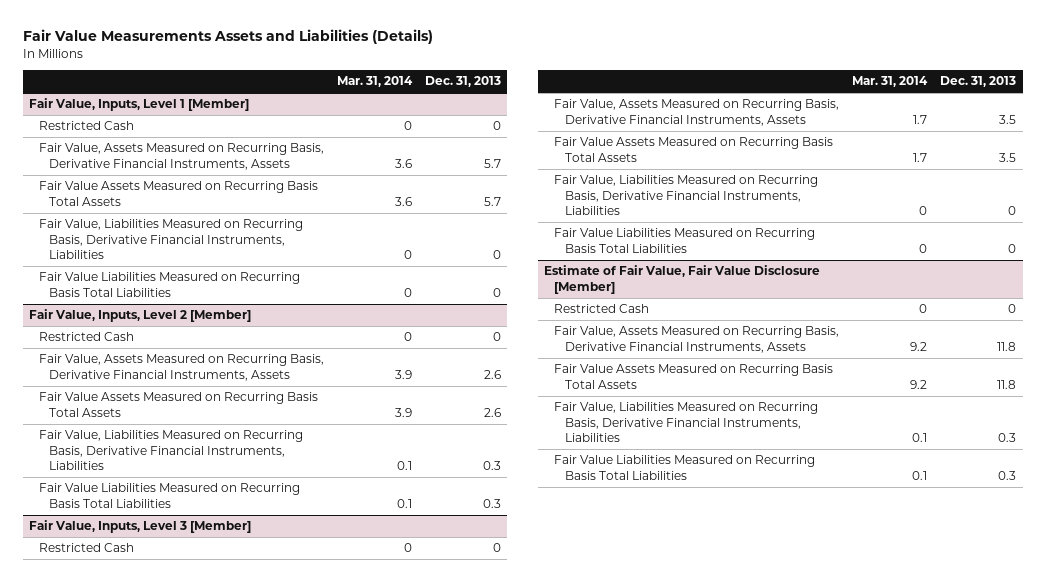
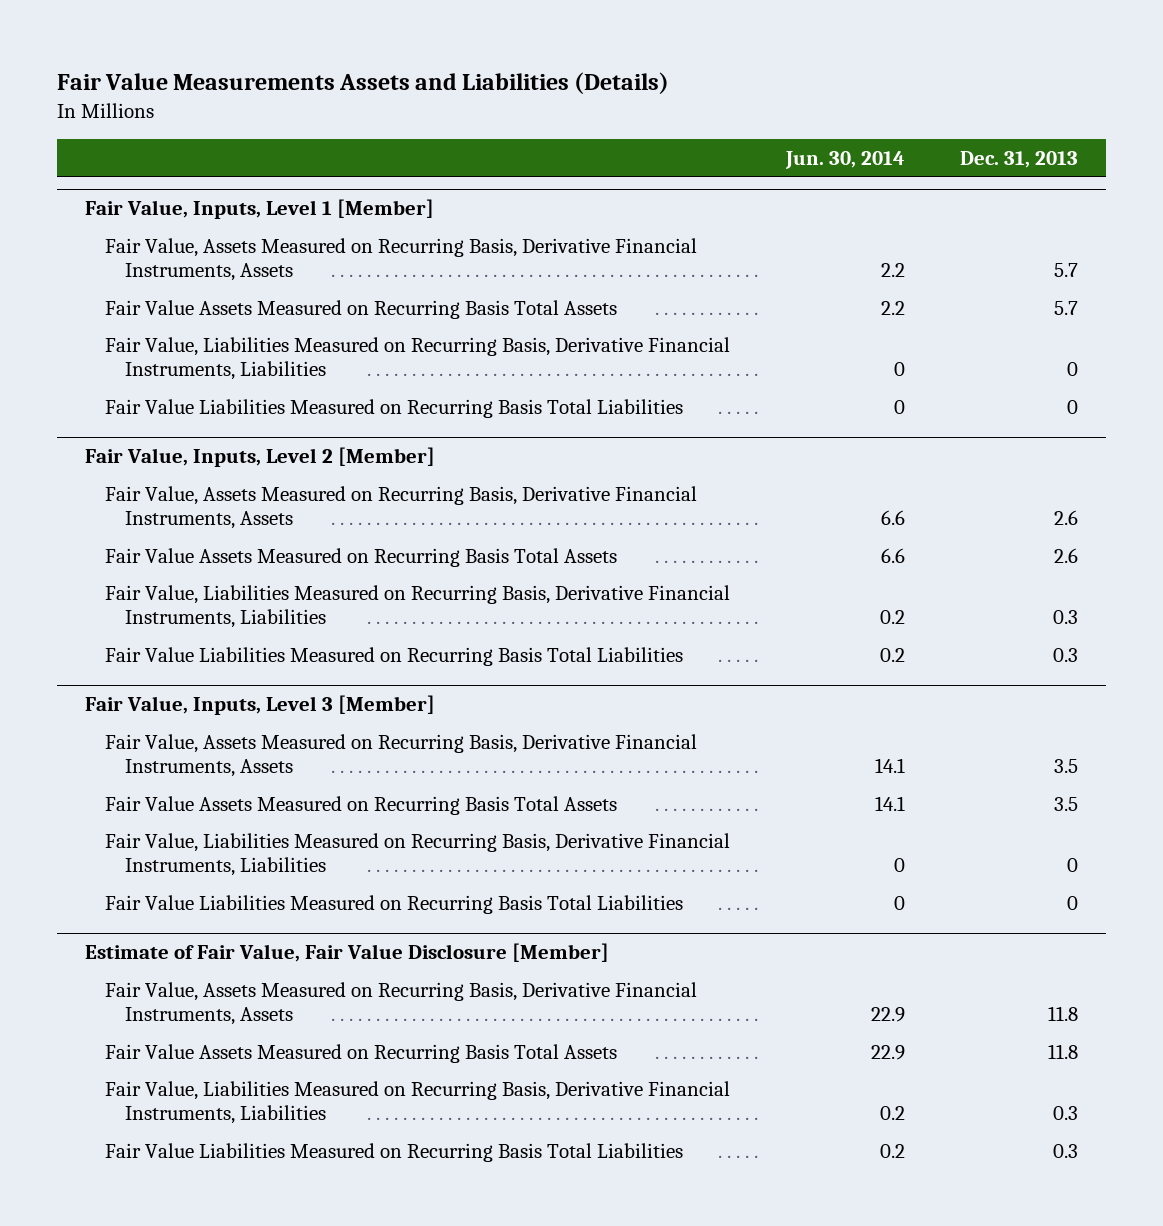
[337,76,414,88] Mar. 31, 2014 -> none
none -> [784,150,905,169] Jun. 30, 2014
[39,121,135,131] Restricted Cash -> none
[39,332,135,342] Restricted Cash -> none
[39,543,135,553] Restricted Cash -> none
[554,304,650,314] Restricted Cash -> none

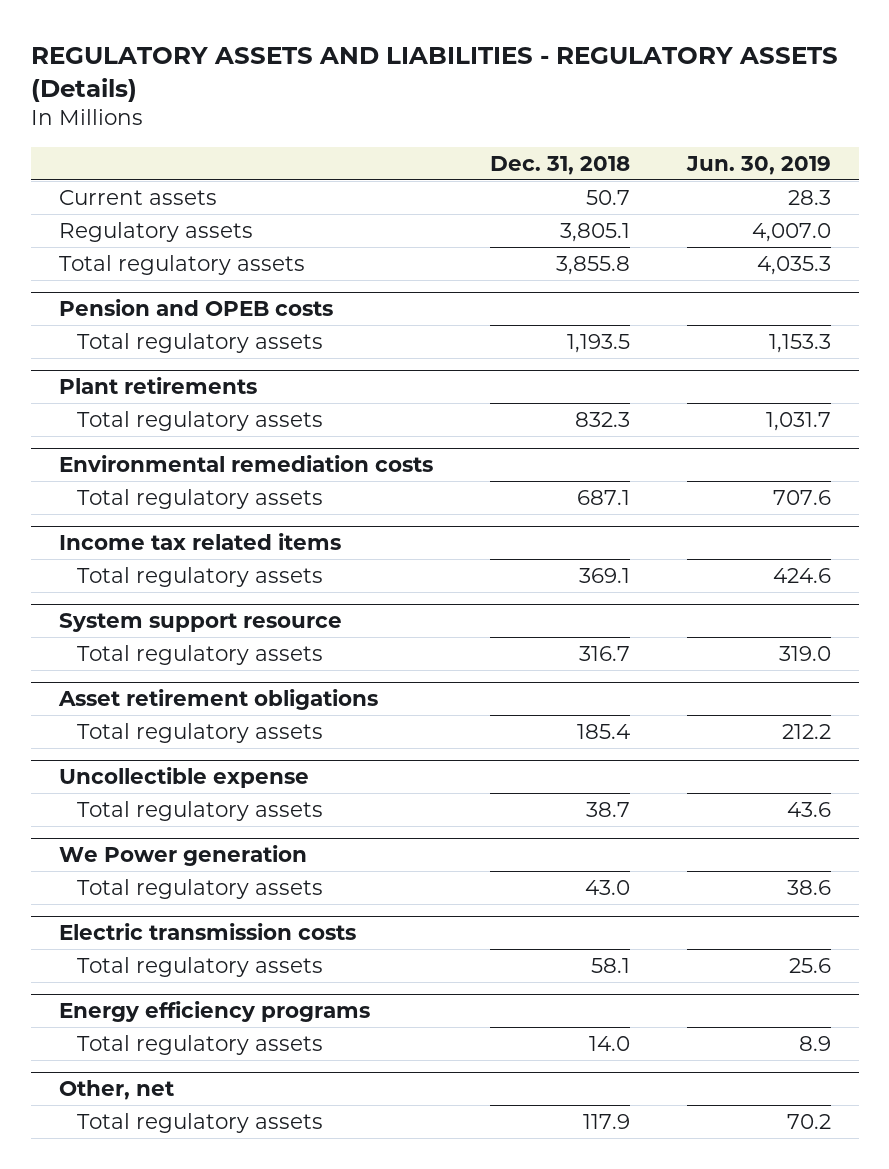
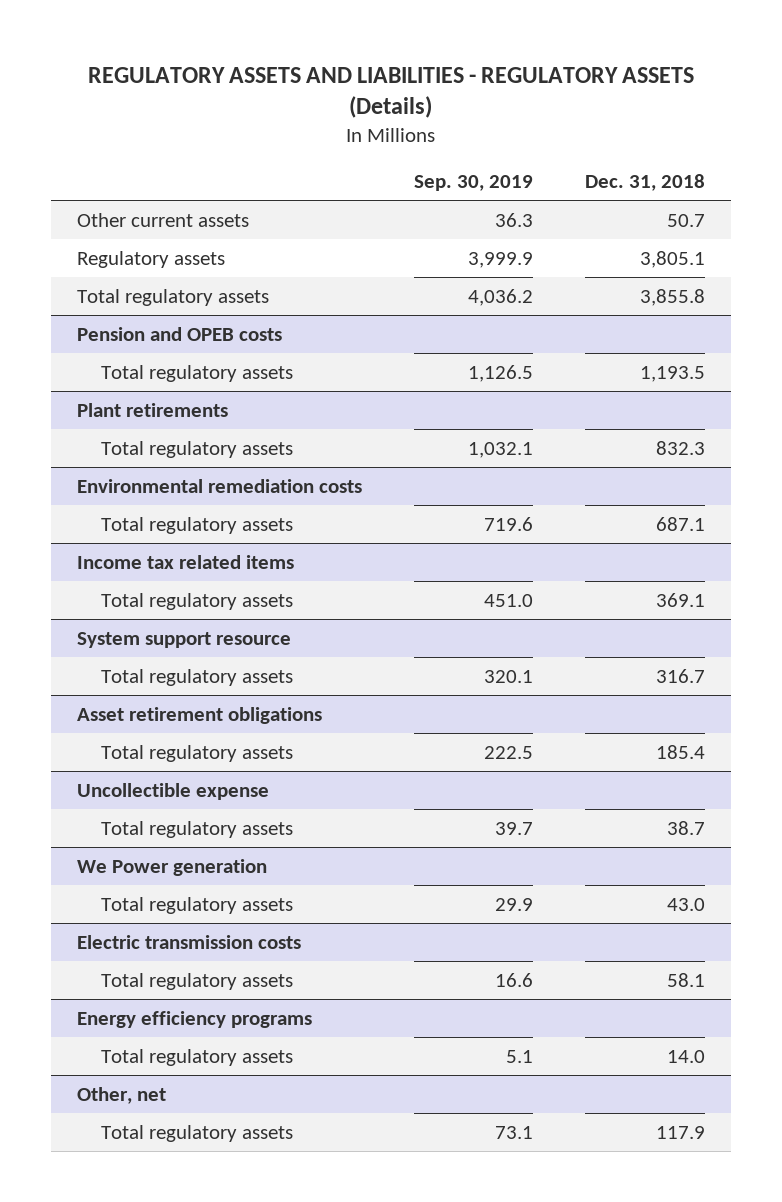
[685,155,831,175] Jun. 30, 2019 -> none
none -> [414,174,534,191] Sep. 30, 2019
[58,190,217,206] Current assets -> [77,212,250,227] Other current assets

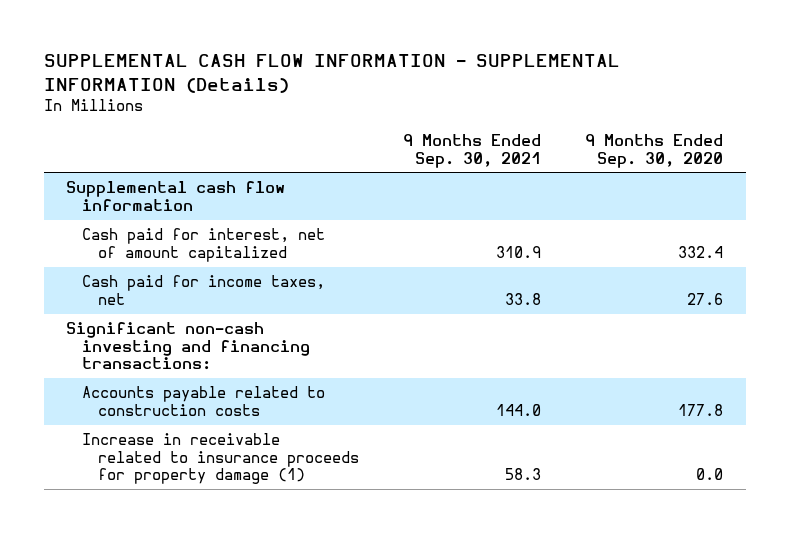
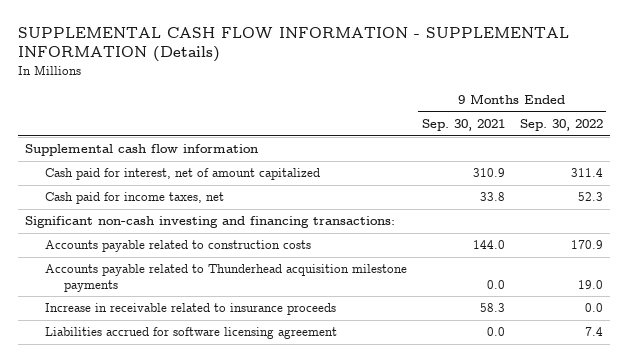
[585,133,724,168] 9 Months Ended Sep. 30, 2020 -> none
none -> [519,119,603,132] Sep. 30, 2022
none -> [44,264,407,292] Accounts payable related to Thunderhead acquisition milestone payments
[82,433,359,485] Increase in receivable related to insurance proceeds for property damage (1) -> [44,303,336,316] Increase in receivable related to insurance proceeds
none -> [44,327,337,340] Liabilities accrued for software licensing agreement

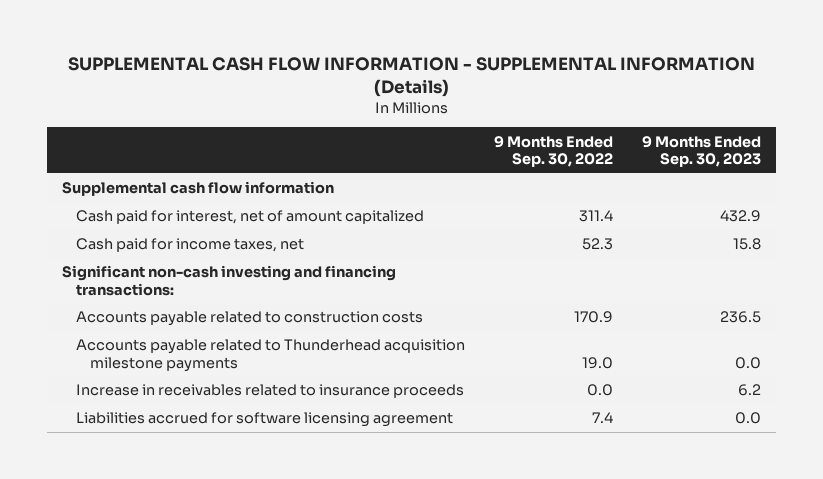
[421,119,505,132] Sep. 30, 2021 -> none
none -> [642,135,762,168] 9 Months Ended Sep. 30, 2023
[44,303,336,316] Increase in receivable related to insurance proceeds -> [76,384,465,399] Increase in receivables related to insurance proceeds

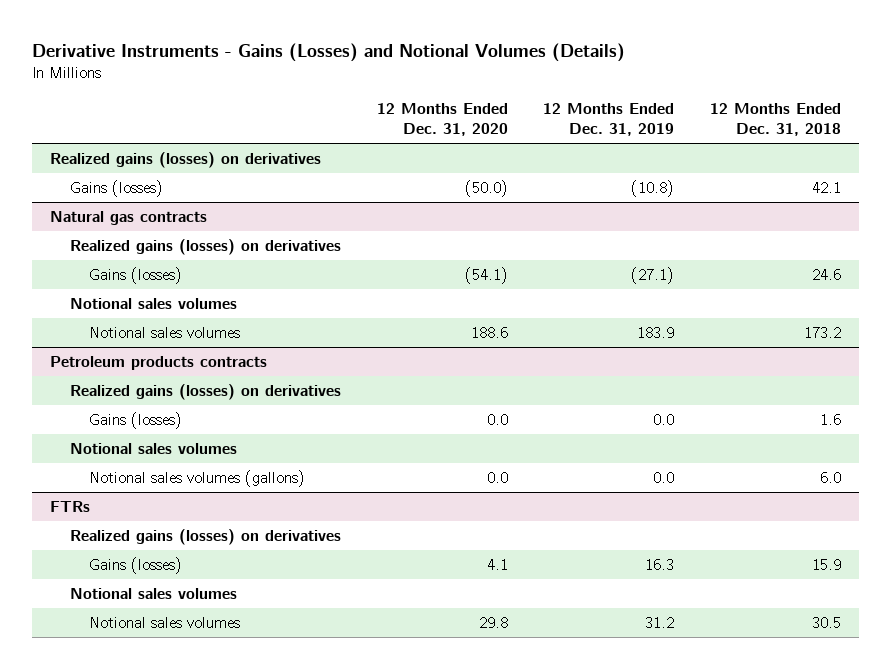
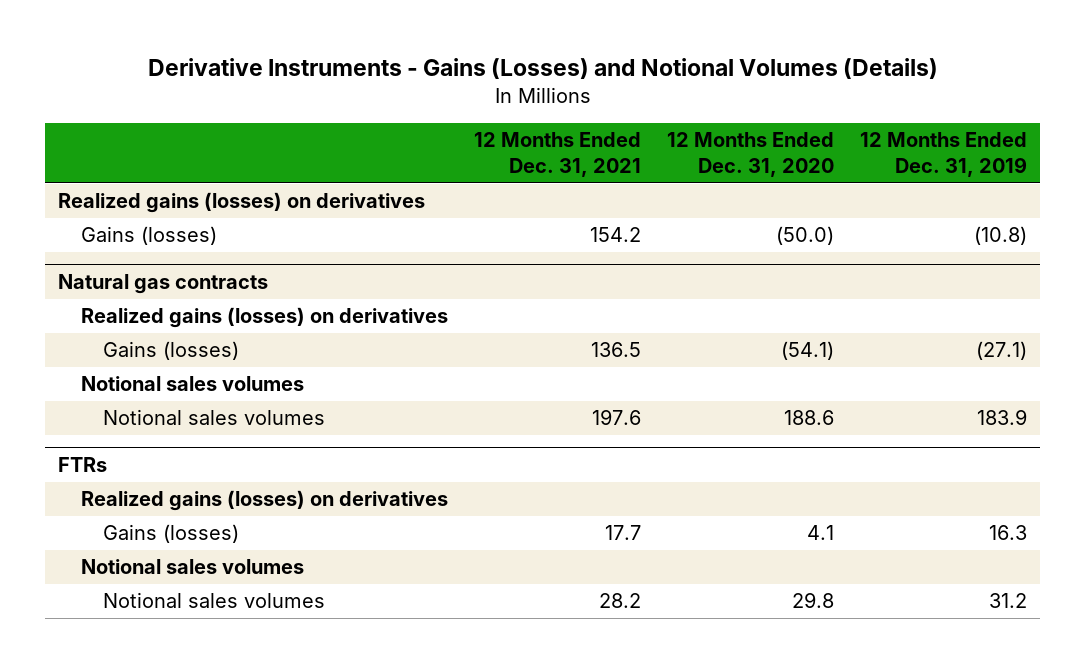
[710,102,842,136] 12 Months Ended Dec. 31, 2018 -> none
none -> [473,131,641,177] 12 Months Ended Dec. 31, 2021
[50,356,268,371] Petroleum products contracts -> none
[69,384,341,401] Realized gains (losses) on derivatives -> none
[88,412,182,430] Gains (losses) -> none
[69,443,237,455] Notional sales volumes -> none
[88,470,305,488] Notional sales volumes (gallons) -> none

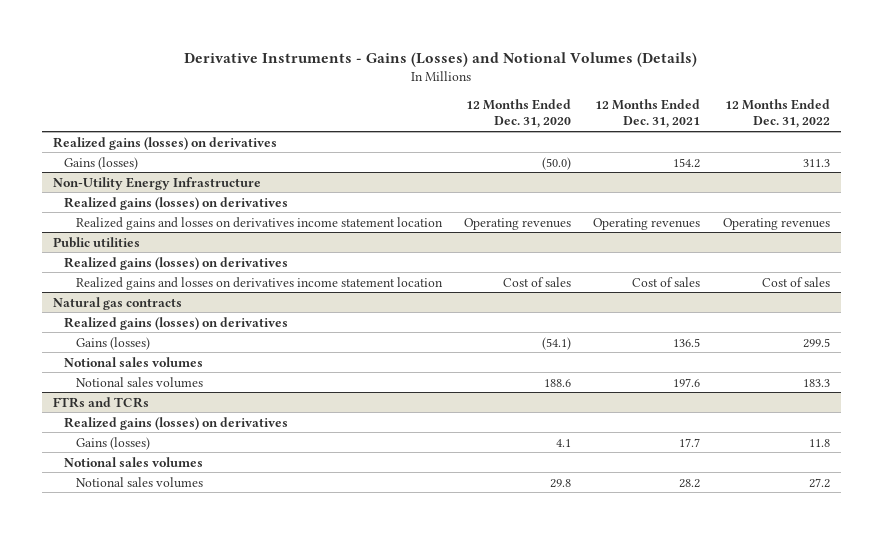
[860,131,1028,177] 12 Months Ended Dec. 31, 2019 -> none
none -> [724,98,830,129] 12 Months Ended Dec. 31, 2022
none -> [53,176,262,190] Non-Utility Energy Infrastructure
none -> [64,196,289,210] Realized gains (losses) on derivatives
none -> [75,216,443,230] Realized gains and losses on derivatives income statement location
none -> [53,236,141,248] Public utilities
none -> [64,256,289,270] Realized gains (losses) on derivatives
none -> [75,276,443,290] Realized gains and losses on derivatives income statement location
[57,457,107,473] FTRs -> [53,396,150,408] FTRs and TCRs

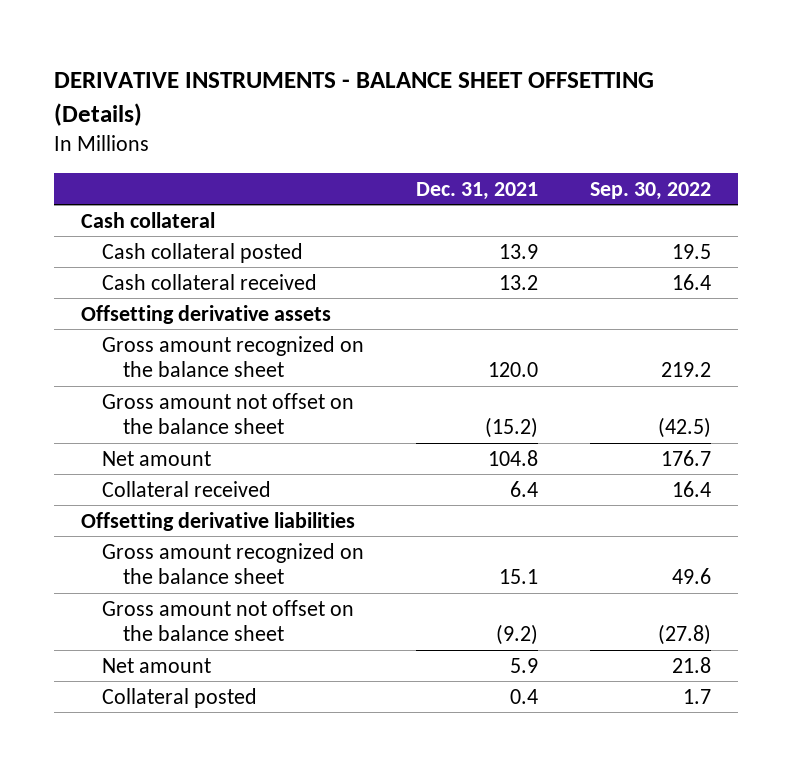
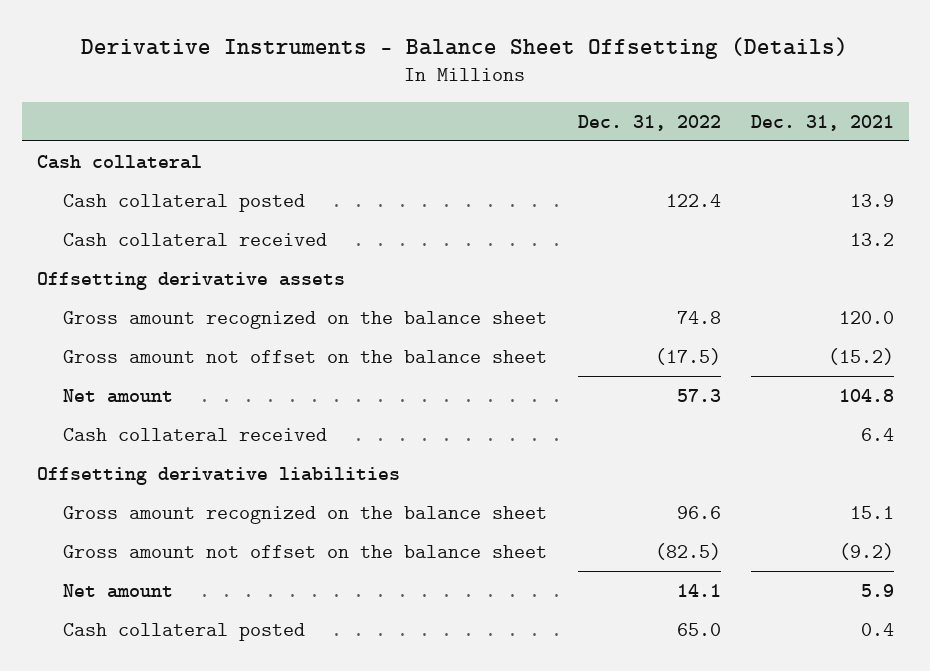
[54,72,655,126] DERIVATIVE INSTRUMENTS - BALANCE SHEET OFFSETTING (Details) -> [81,36,849,59] Derivative Instruments - Balance Sheet Offsetting (Details)
[590,181,712,200] Sep. 30, 2022 -> none
none -> [577,114,721,131] Dec. 31, 2022
[101,480,271,497] Collateral received -> [63,427,328,441] Cash collateral received
[101,687,257,708] Collateral posted -> [63,622,306,641] Cash collateral posted

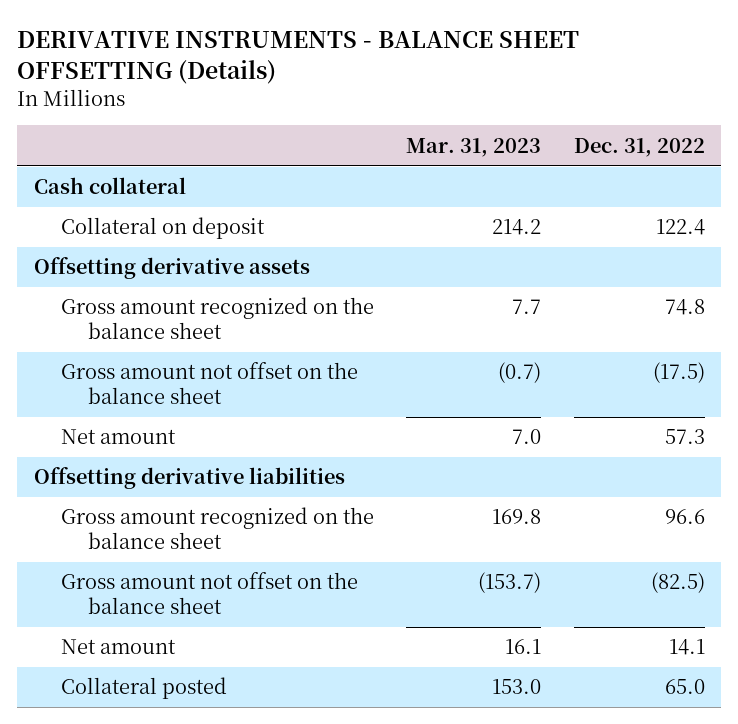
[81,36,849,59] Derivative Instruments - Balance Sheet Offsetting (Details) -> [17,31,580,84] DERIVATIVE INSTRUMENTS - BALANCE SHEET OFFSETTING (Details)
[750,114,894,131] Dec. 31, 2021 -> none
none -> [406,137,542,157] Mar. 31, 2023
[63,232,328,246] Cash collateral received -> none
[63,193,306,212] Cash collateral posted -> [60,217,265,240] Collateral on deposit
[63,427,328,441] Cash collateral received -> none
[63,622,306,641] Cash collateral posted -> [60,677,227,700] Collateral posted

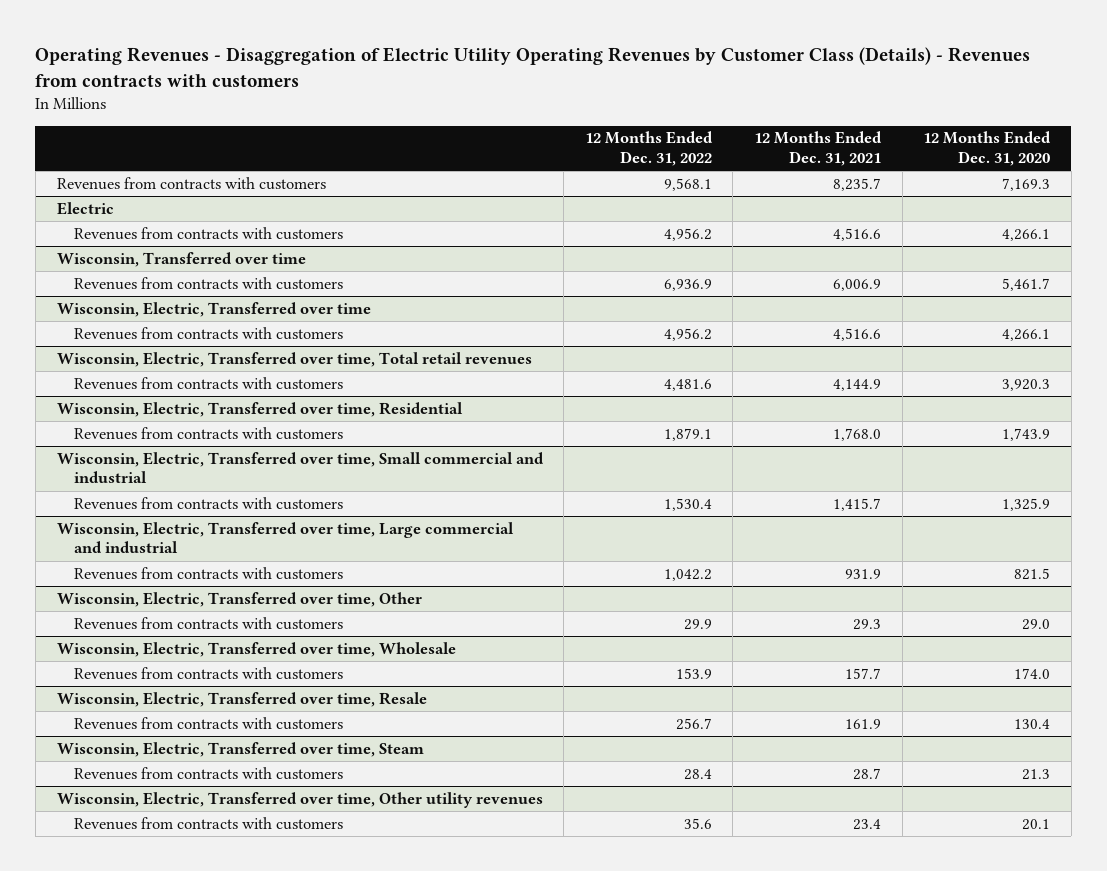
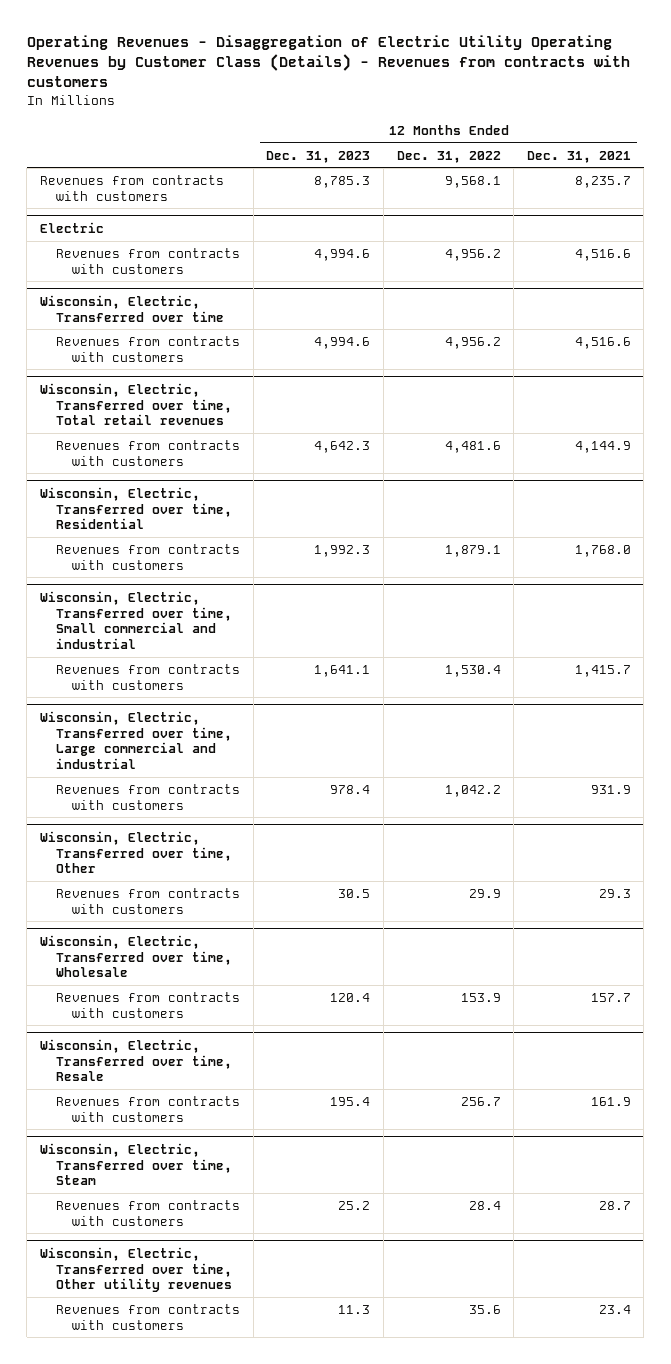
[923,131,1052,167] 12 Months Ended Dec. 31, 2020 -> none
none -> [266,150,371,163] Dec. 31, 2023
[56,251,306,267] Wisconsin, Transferred over time -> none
[73,276,343,290] Revenues from contracts with customers -> none

